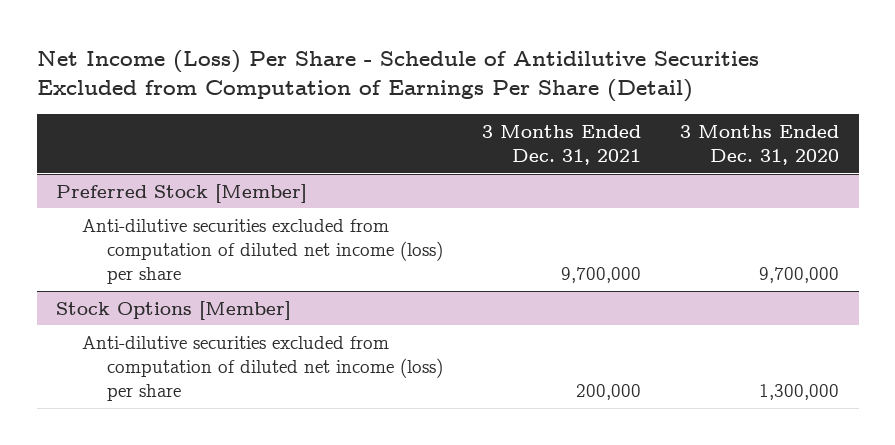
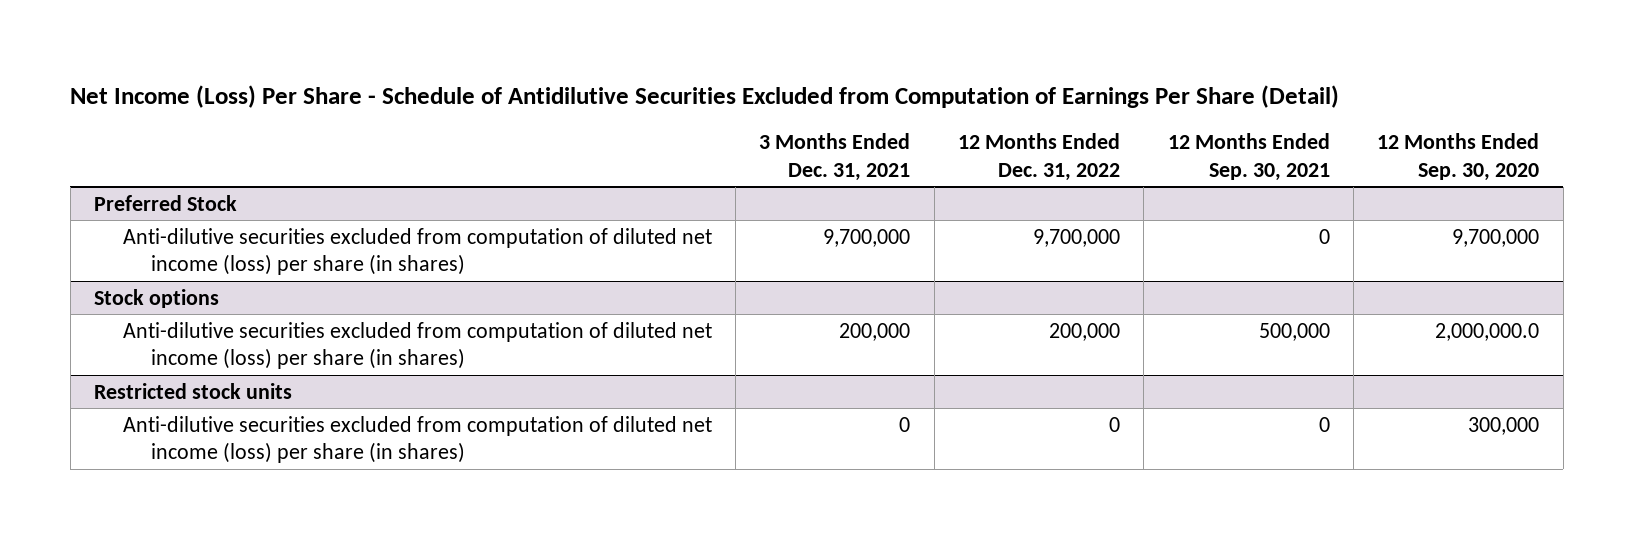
[680,125,840,166] 3 Months Ended Dec. 31, 2020 -> none
none -> [958,133,1121,181] 12 Months Ended Dec. 31, 2022
none -> [1167,133,1330,181] 12 Months Ended Sep. 30, 2021
none -> [1377,133,1540,181] 12 Months Ended Sep. 30, 2020
[56,183,308,203] Preferred Stock [Member] -> [94,194,238,211] Preferred Stock
[81,218,444,285] Anti-dilutive securities excluded from computation of diluted net income (loss) per share -> [122,227,712,276] Anti-dilutive securities excluded from computation of diluted net income (loss) per share (in shares)
[56,300,292,320] Stock Options [Member] -> [94,288,220,308] Stock options
[81,335,444,402] Anti-dilutive securities excluded from computation of diluted net income (loss) per share -> [122,321,712,370] Anti-dilutive securities excluded from computation of diluted net income (loss) per share (in shares)
none -> [94,382,293,399] Restricted stock units
none -> [122,415,712,464] Anti-dilutive securities excluded from computation of diluted net income (loss) per share (in shares)

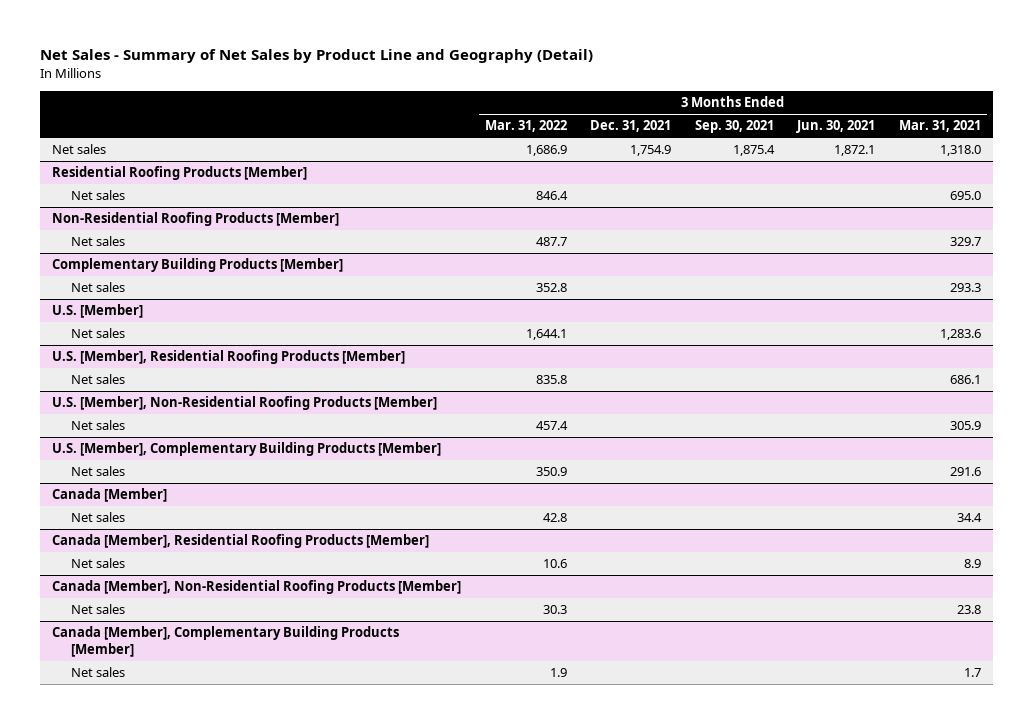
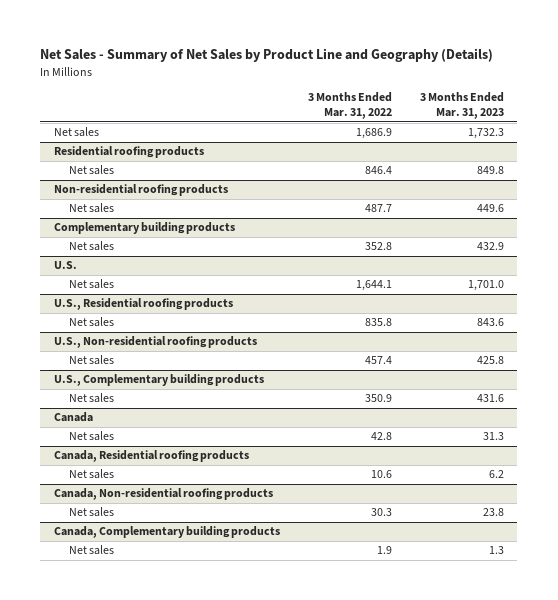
[40,49,594,64] Net Sales - Summary of Net Sales by Product Line and Geography (Detail) -> [40,48,494,63] Net Sales - Summary of Net Sales by Product Line and Geography (Details)
[590,120,672,133] Dec. 31, 2021 -> none
[694,120,774,134] Sep. 30, 2021 -> none
[796,120,876,134] Jun. 30, 2021 -> none
[898,120,981,133] Mar. 31, 2021 -> none
none -> [419,92,504,120] 3 Months Ended Mar. 31, 2023
[52,166,308,181] Residential Roofing Products [Member] -> [54,146,205,159] Residential roofing products
[52,212,340,227] Non-Residential Roofing Products [Member] -> [54,184,229,197] Non-residential roofing products
[52,258,344,273] Complementary Building Products [Member] -> [54,222,236,235] Complementary building products
[52,304,144,319] U.S. [Member] -> [54,261,78,270] U.S.
[52,350,406,365] U.S. [Member], Residential Roofing Products [Member] -> [54,298,234,311] U.S., Residential roofing products
[52,396,438,411] U.S. [Member], Non-Residential Roofing Products [Member] -> [54,336,258,349] U.S., Non-residential roofing products
[52,442,442,457] U.S. [Member], Complementary Building Products [Member] -> [54,374,265,387] U.S., Complementary building products
[52,488,168,503] Canada [Member] -> [54,412,94,423] Canada
[52,534,430,549] Canada [Member], Residential Roofing Products [Member] -> [54,450,250,463] Canada, Residential roofing products
[52,580,462,595] Canada [Member], Non-Residential Roofing Products [Member] -> [54,488,274,501] Canada, Non-residential roofing products
[52,626,400,657] Canada [Member], Complementary Building Products [Member] -> [54,526,281,539] Canada, Complementary building products

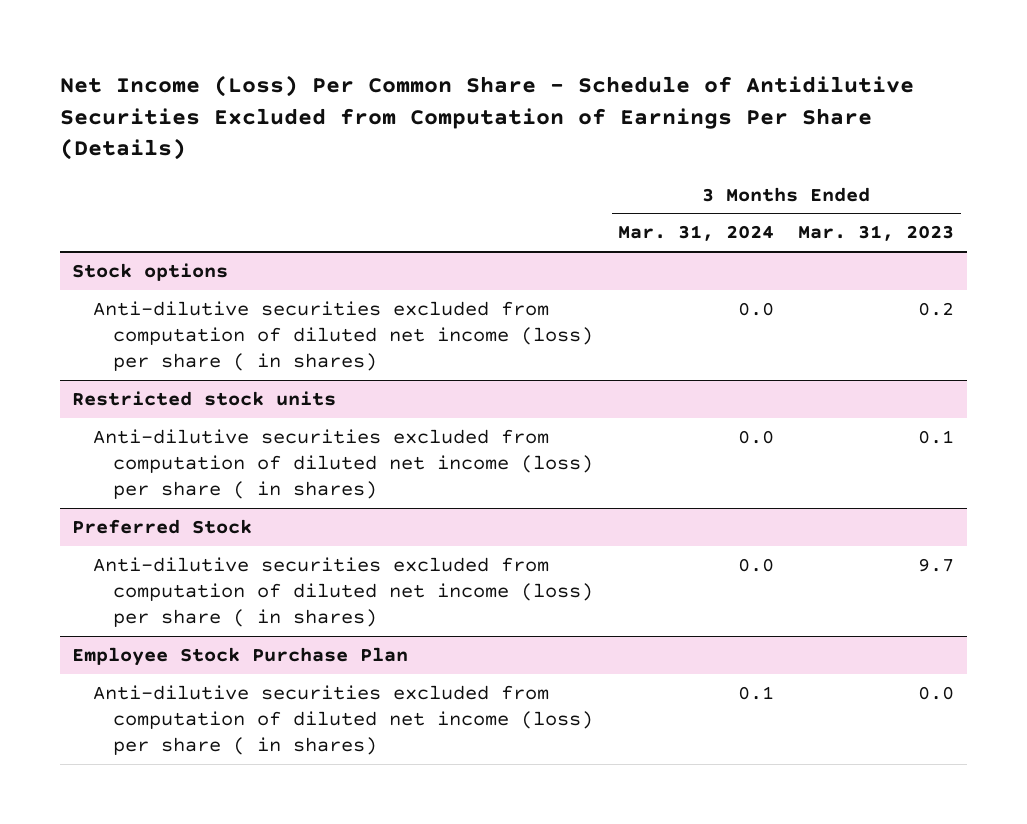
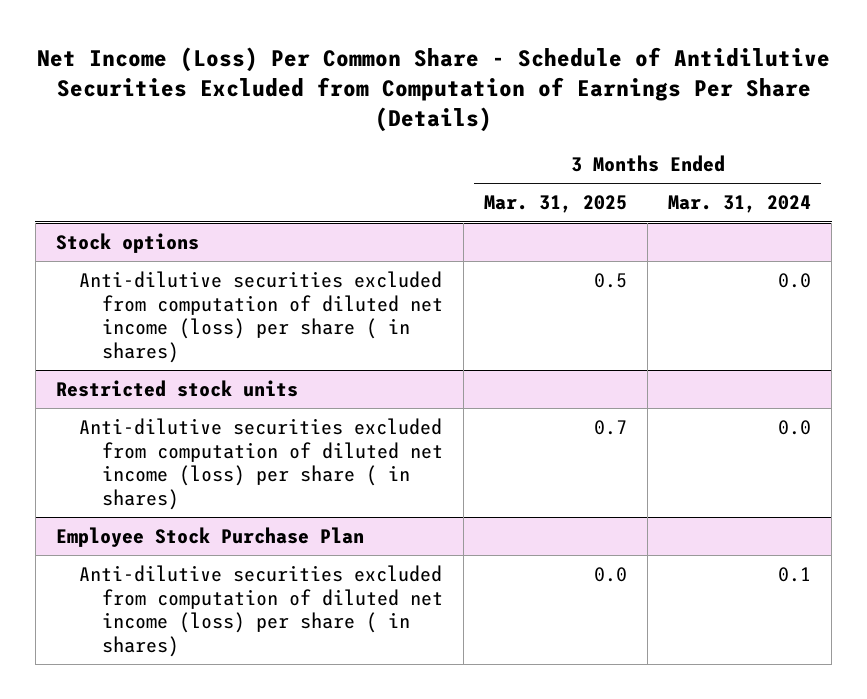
[798,225,955,242] Mar. 31, 2023 -> none
none -> [484,195,628,214] Mar. 31, 2025
[72,518,253,534] Preferred Stock -> none
[92,556,594,628] Anti-dilutive securities excluded from computation of diluted net income (loss) per share ( in shares) -> none

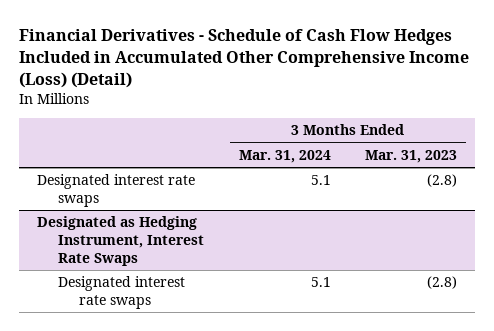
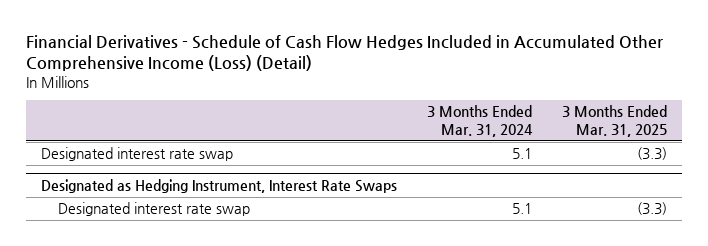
[365,149,458,163] Mar. 31, 2023 -> none
none -> [562,105,668,137] 3 Months Ended Mar. 31, 2025
[36,174,195,208] Designated interest rate swaps -> [41,147,234,162] Designated interest rate swap
[57,276,185,310] Designated interest rate swaps -> [58,202,251,217] Designated interest rate swap

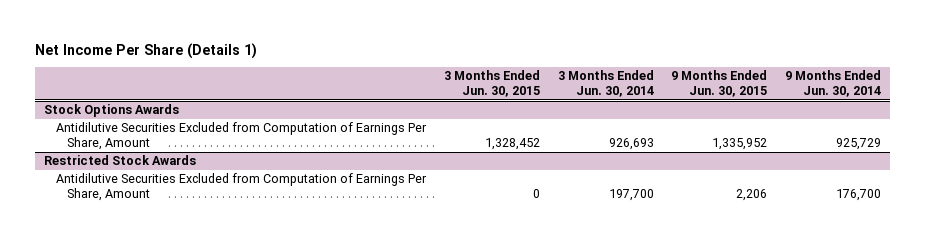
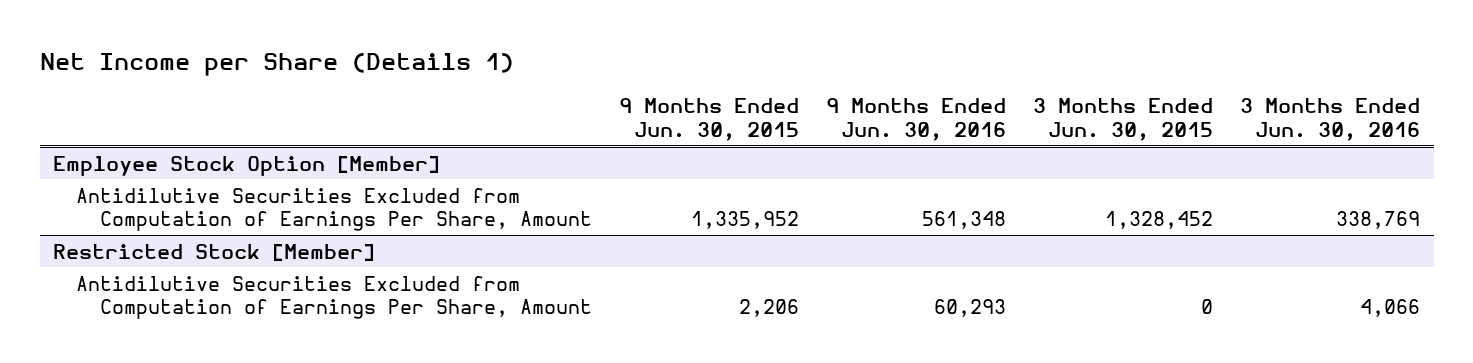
[35,42,258,59] Net Income Per Share (Details 1) -> [39,53,514,77] Net Income per Share (Details 1)
[557,70,654,98] 3 Months Ended Jun. 30, 2014 -> none
[785,70,882,98] 9 Months Ended Jun. 30, 2014 -> none
none -> [825,98,1006,142] 9 Months Ended Jun. 30, 2016
none -> [1239,98,1420,142] 3 Months Ended Jun. 30, 2016
[44,104,180,118] Stock Options Awards -> [53,155,441,176] Employee Stock Option [Member]
[44,155,197,166] Restricted Stock Awards -> [53,243,376,261] Restricted Stock [Member]

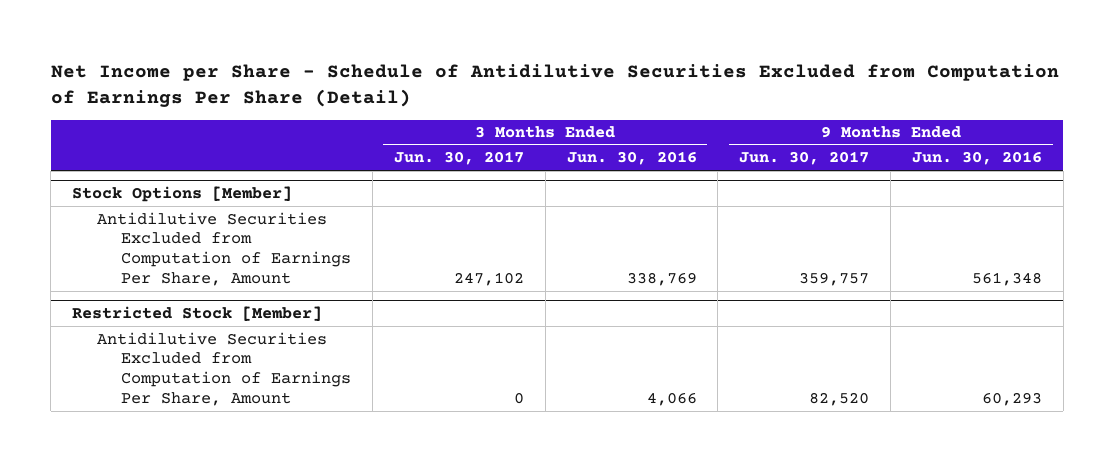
[39,53,514,77] Net Income per Share (Details 1) -> [50,63,1059,107] Net Income per Share - Schedule of Antidilutive Securities Excluded from Computation of Earnings Per Share (Detail)
[618,98,799,142] 9 Months Ended Jun. 30, 2015 -> none
[1032,98,1213,142] 3 Months Ended Jun. 30, 2015 -> none
none -> [393,151,524,166] Jun. 30, 2017
none -> [739,151,870,166] Jun. 30, 2017
[53,155,441,176] Employee Stock Option [Member] -> [72,186,293,203] Stock Options [Member]

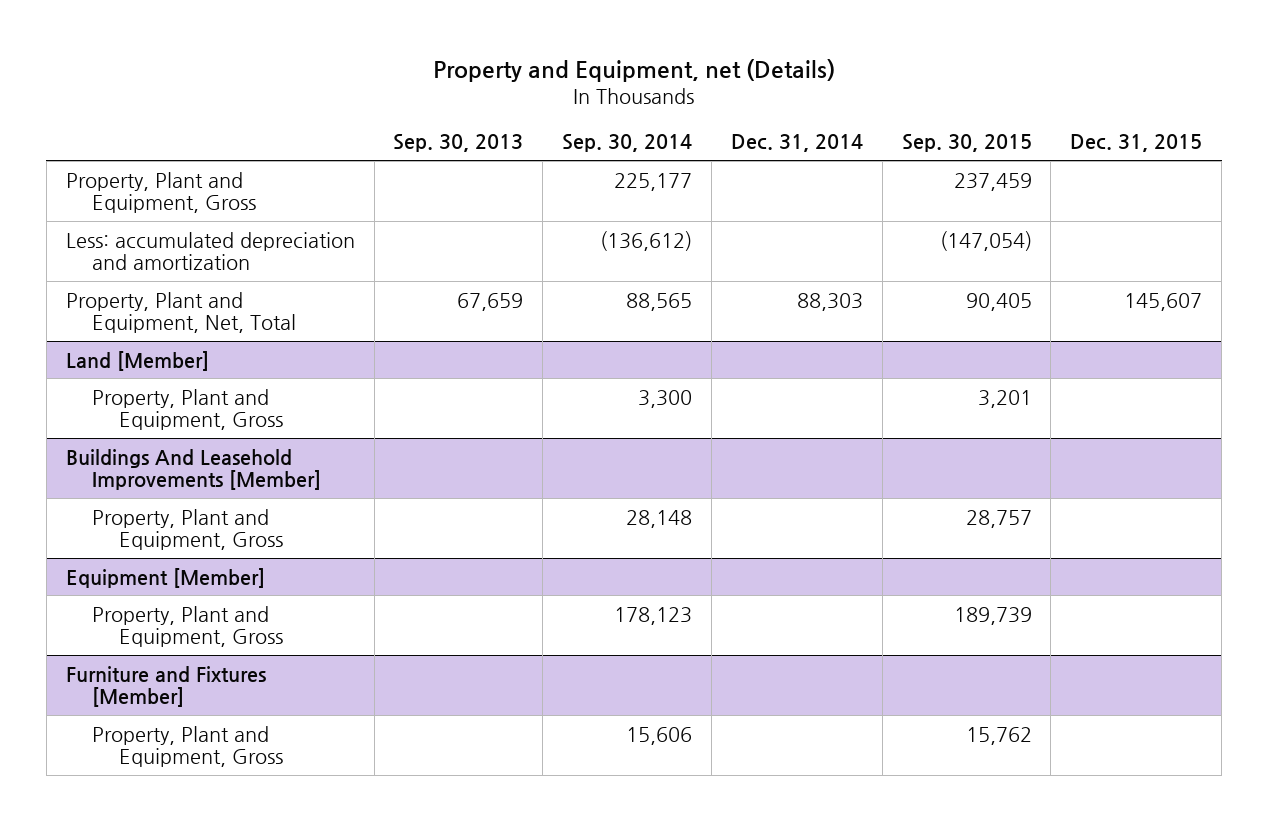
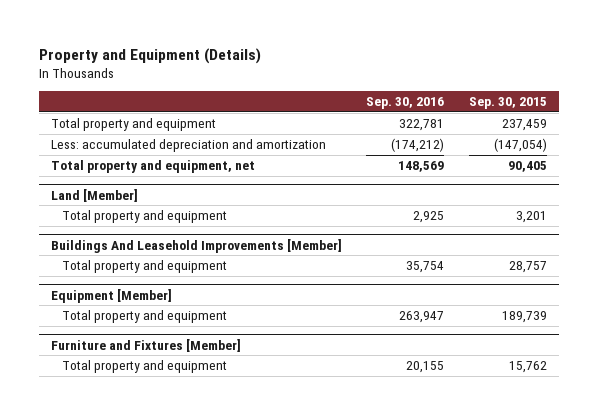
[433,58,836,82] Property and Equipment, net (Details) -> [38,47,261,64] Property and Equipment (Details)
[393,134,524,153] Sep. 30, 2013 -> none
[562,134,693,153] Sep. 30, 2014 -> none
[730,134,863,153] Dec. 31, 2014 -> none
[1070,134,1203,153] Dec. 31, 2015 -> none
none -> [366,97,445,110] Sep. 30, 2016
[65,171,257,214] Property, Plant and Equipment, Gross -> [51,118,217,132] Total property and equipment
[65,291,297,334] Property, Plant and Equipment, Net, Total -> [51,160,256,174] Total property and equipment, net
[92,388,283,431] Property, Plant and Equipment, Gross -> [62,210,228,224] Total property and equipment
[92,508,283,551] Property, Plant and Equipment, Gross -> [62,260,228,274] Total property and equipment
[92,605,283,648] Property, Plant and Equipment, Gross -> [62,310,228,324] Total property and equipment
[92,725,283,768] Property, Plant and Equipment, Gross -> [62,360,228,374] Total property and equipment

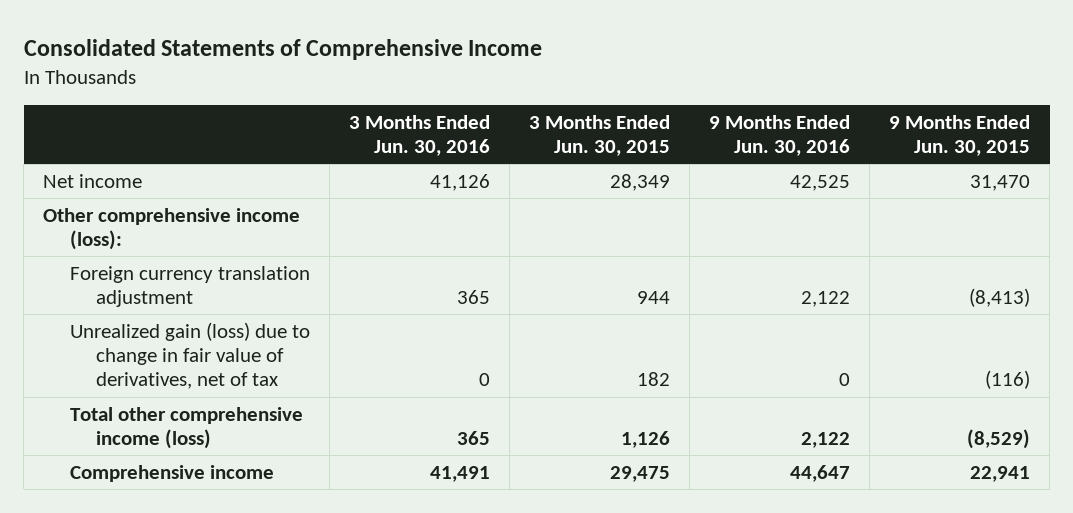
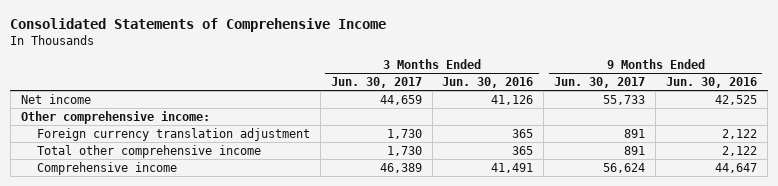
[528,114,670,156] 3 Months Ended Jun. 30, 2015 -> none
[889,114,1031,156] 9 Months Ended Jun. 30, 2015 -> none
none -> [330,77,422,89] Jun. 30, 2017
none -> [554,77,646,89] Jun. 30, 2017
[43,207,301,251] Other comprehensive income (loss): -> [20,110,210,124] Other comprehensive income:
[69,321,310,390] Unrealized gain (loss) due to change in fair value of derivatives, net of tax -> none
[69,406,303,450] Total other comprehensive income (loss) -> [36,144,261,158] Total other comprehensive income

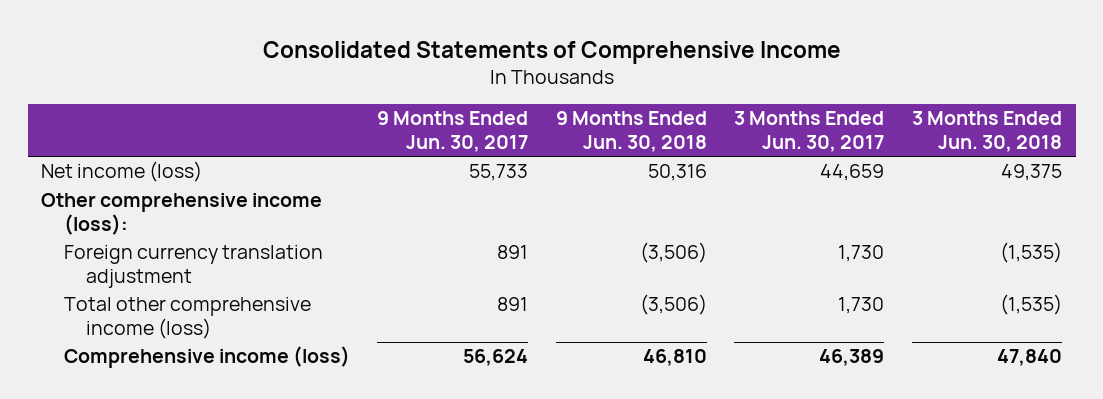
[442,77,534,89] Jun. 30, 2016 -> none
[666,77,758,89] Jun. 30, 2016 -> none
none -> [555,111,707,153] 9 Months Ended Jun. 30, 2018
none -> [911,111,1062,153] 3 Months Ended Jun. 30, 2018
[20,93,91,104] Net income -> [41,161,203,183] Net income (loss)
[20,110,210,124] Other comprehensive income: -> [41,193,323,236] Other comprehensive income (loss):
[36,144,261,158] Total other comprehensive income -> [63,297,311,340] Total other comprehensive income (loss)
[36,161,177,175] Comprehensive income -> [63,346,350,369] Comprehensive income (loss)

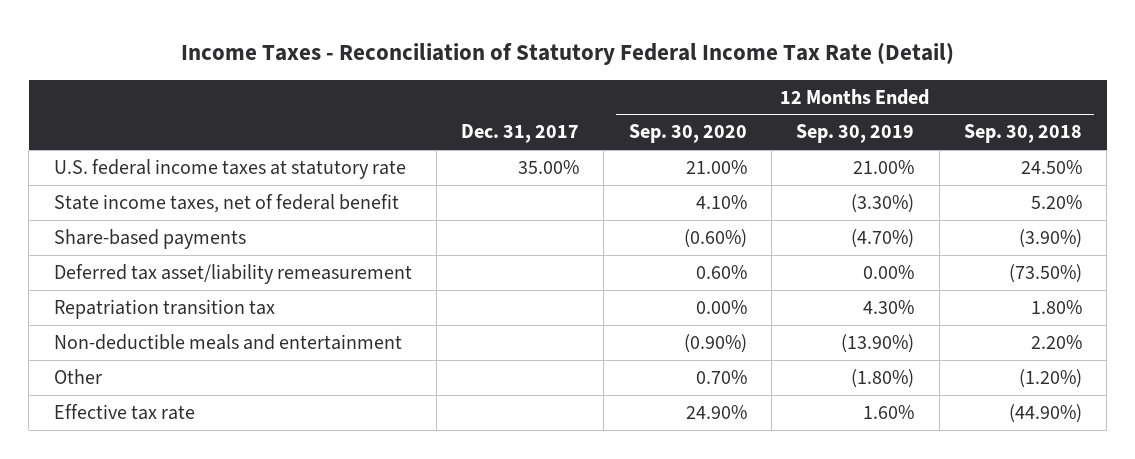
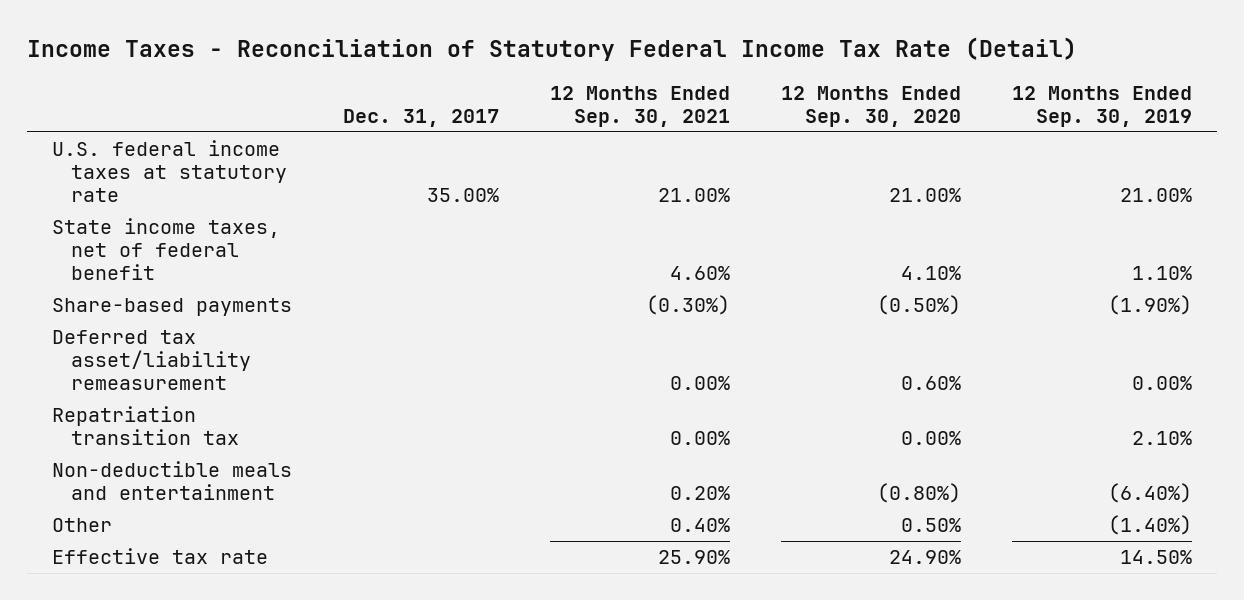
[963,124,1082,144] Sep. 30, 2018 -> none
none -> [550,85,731,127] 12 Months Ended Sep. 30, 2021
[851,193,915,213] (3.30%) -> [1131,265,1192,280] 1.10%
[683,228,747,248] (0.60%) -> [877,295,962,316] (0.50%)
[851,228,915,248] (4.70%) -> [1107,295,1192,316] (1.90%)
[863,299,915,314] 4.30% -> [1131,431,1192,446] 2.10%
[683,333,747,353] (0.90%) -> [877,483,962,504] (0.80%)
[841,333,915,353] (13.90%) -> [1107,483,1192,504] (6.40%)
[695,369,747,384] 0.70% -> [901,518,962,533] 0.50%
[851,368,915,388] (1.80%) -> [1107,515,1192,536] (1.40%)
[863,404,915,419] 1.60% -> [1119,550,1192,565] 14.50%

